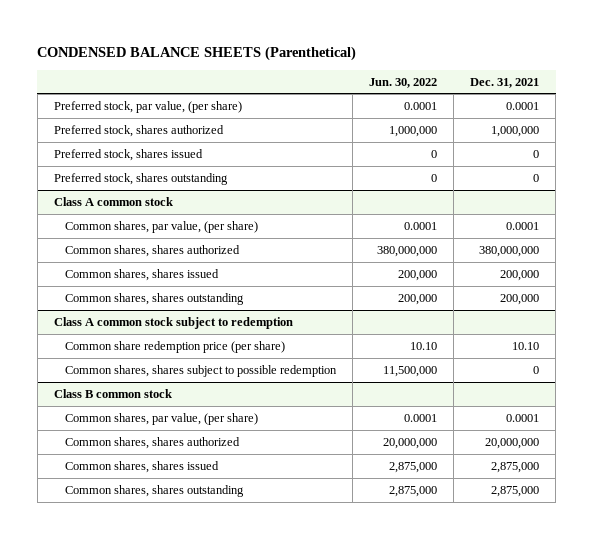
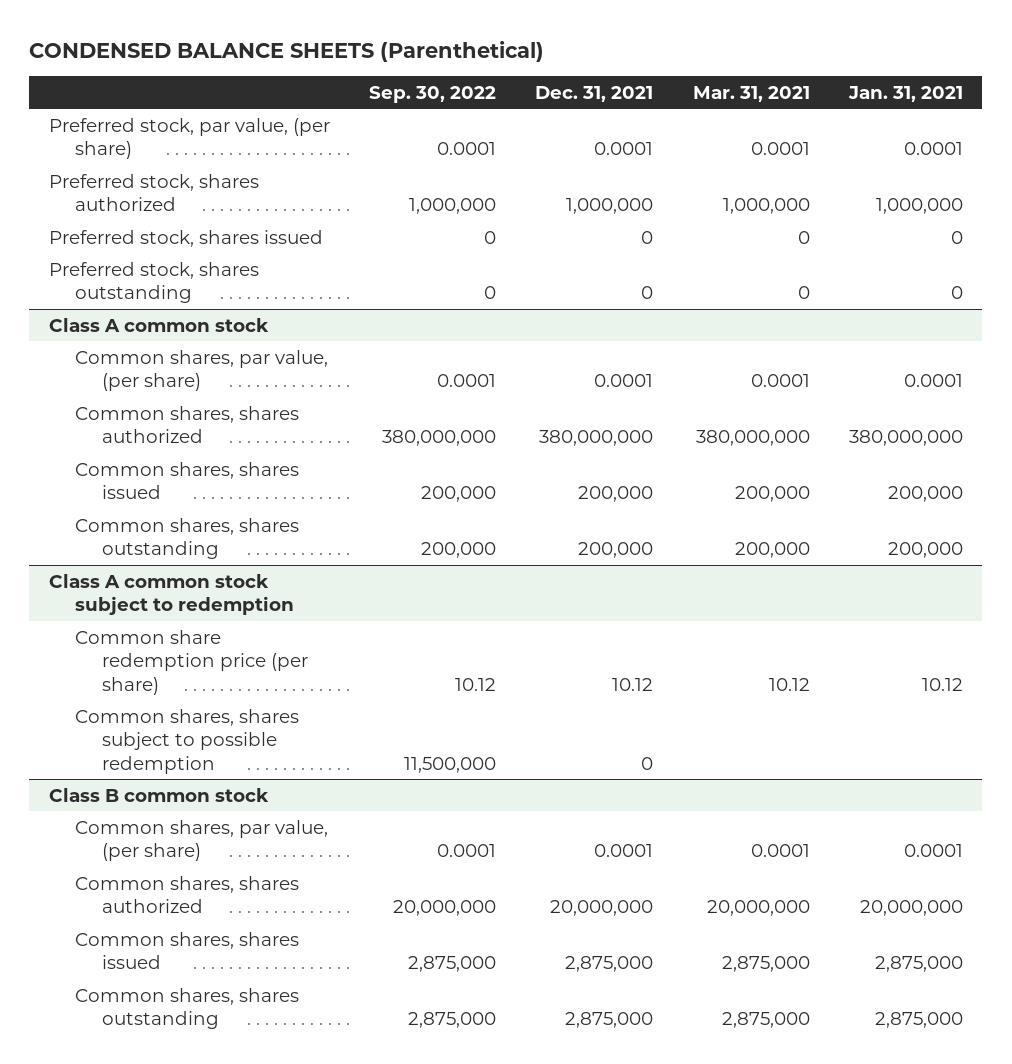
[368,77,437,88] Jun. 30, 2022 -> none
none -> [369,85,497,103] Sep. 30, 2022
none -> [692,85,810,102] Mar. 31, 2021
none -> [847,85,963,102] Jan. 31, 2021
[512,341,540,350] 10.10 -> [612,677,654,691] 10.12

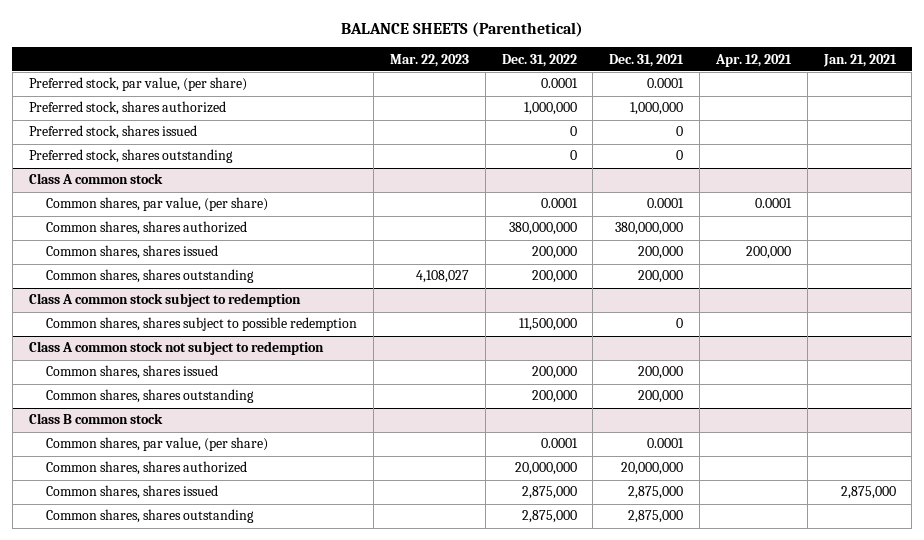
[29,40,545,62] CONDENSED BALANCE SHEETS (Parenthetical) -> [341,21,584,37] BALANCE SHEETS (Parenthetical)
[369,85,497,103] Sep. 30, 2022 -> none
[692,85,810,102] Mar. 31, 2021 -> none
[847,85,963,102] Jan. 31, 2021 -> none
none -> [389,53,469,67] Mar. 22, 2023
none -> [501,53,577,67] Dec. 31, 2022
none -> [714,53,792,67] Apr. 12, 2021
none -> [822,53,897,67] Jan. 21, 2021
[75,629,308,695] Common share redemption price (per share) -> none
none -> [28,341,324,356] Class A common stock not subject to redemption
none -> [46,365,219,380] Common shares, shares issued
none -> [46,389,255,404] Common shares, shares outstanding

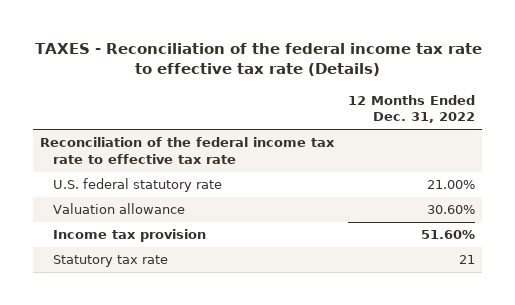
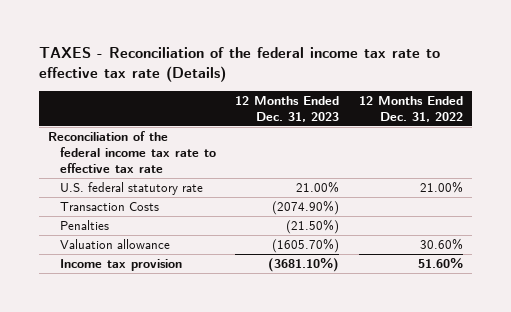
none -> [235,95,340,122] 12 Months Ended Dec. 31, 2023
none -> [60,202,160,212] Transaction Costs
none -> [60,220,110,231] Penalties
[52,255,168,268] Statutory tax rate -> none

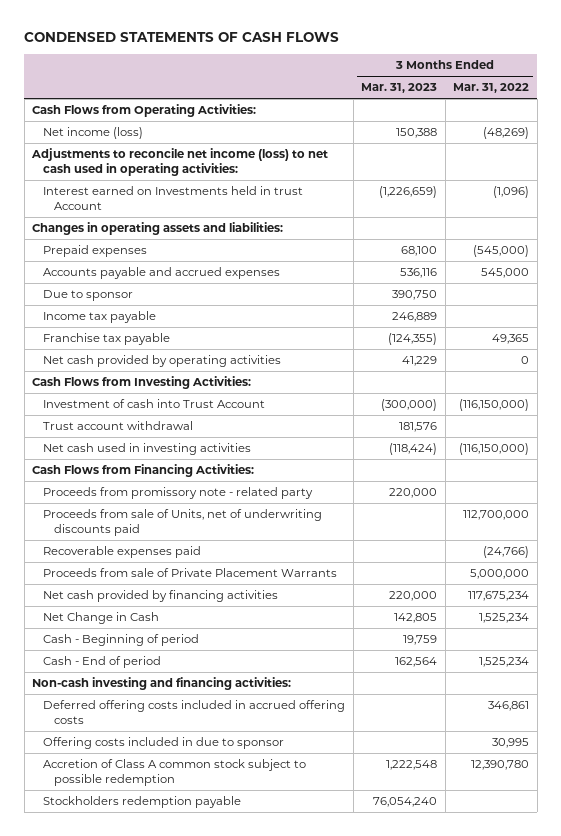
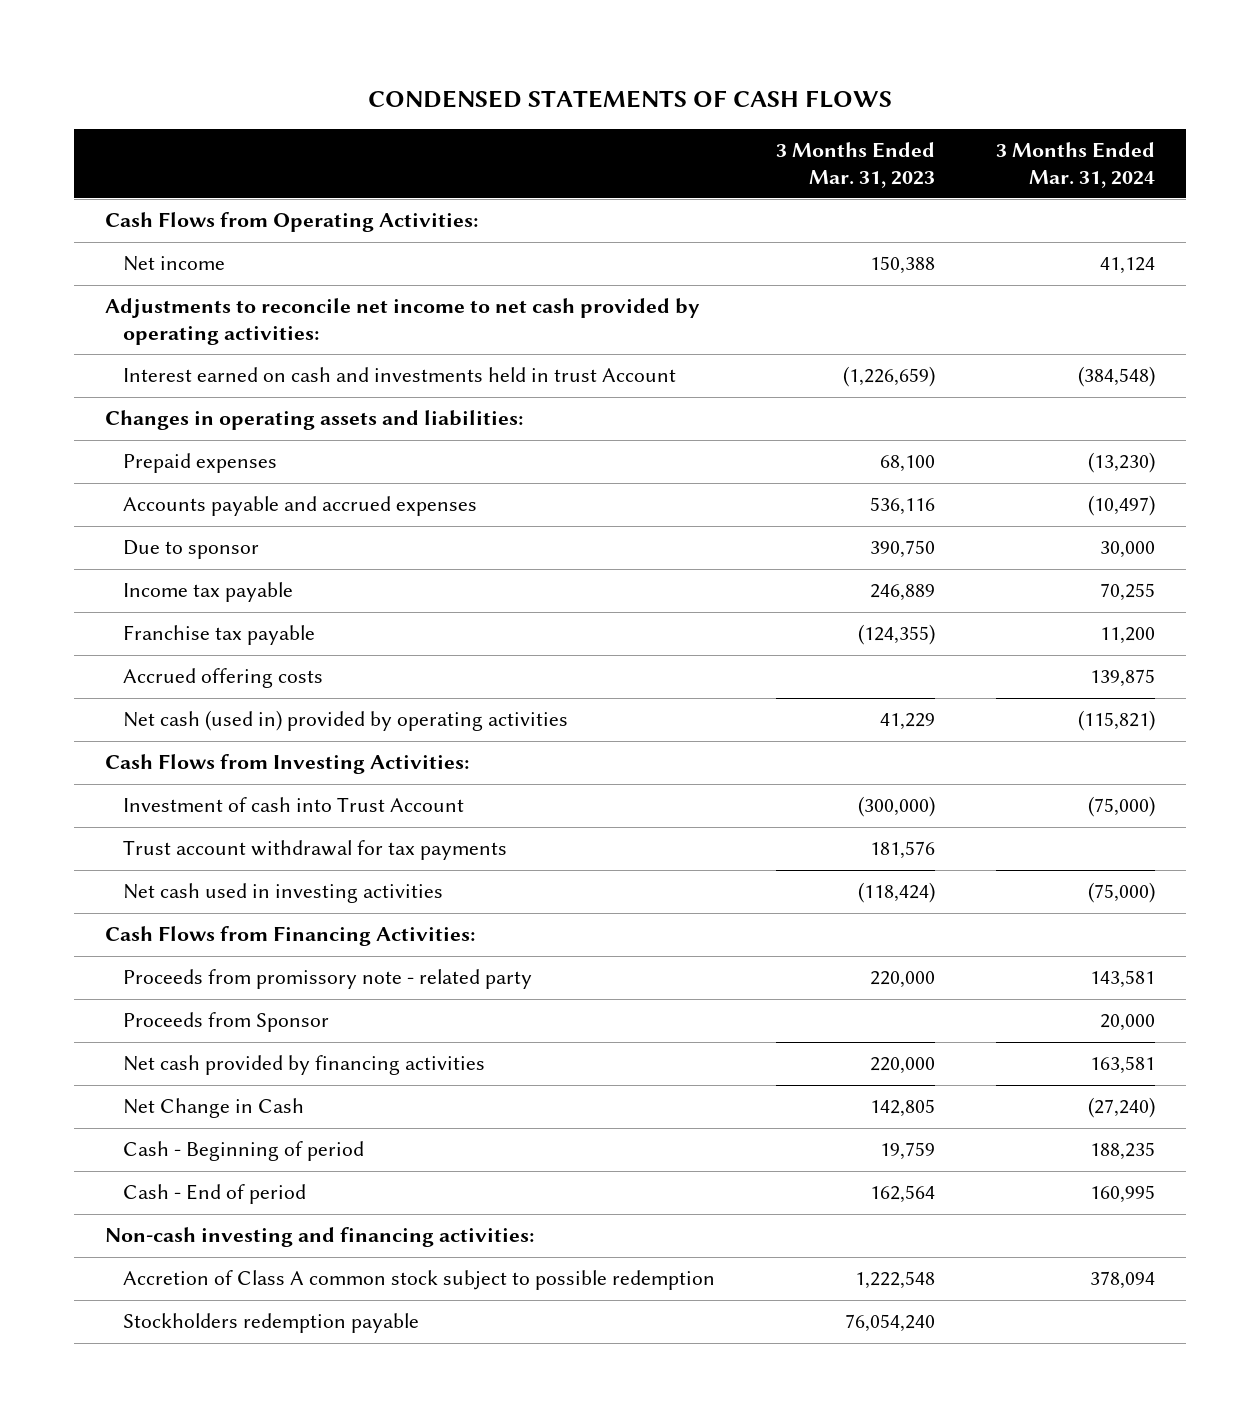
[453,83,530,94] Mar. 31, 2022 -> none
none -> [996,142,1156,188] 3 Months Ended Mar. 31, 2024
[43,127,144,140] Net income (loss) -> [122,256,225,272] Net income
[31,148,329,176] Adjustments to reconcile net income (loss) to net cash used in operating activities: -> [104,298,700,345] Adjustments to reconcile net income to net cash provided by operating activities:
[43,186,304,210] Interest earned on Investments held in trust Account -> [122,367,676,383] Interest earned on cash and investments held in trust Account
none -> [122,668,323,689] Accrued offering costs
[43,355,282,368] Net cash provided by operating activities -> [122,710,568,732] Net cash (used in) provided by operating activities
[43,421,194,431] Trust account withdrawal -> [122,840,507,861] Trust account withdrawal for tax payments
[43,509,323,536] Proceeds from sale of Units, net of underwriting discounts paid -> none
[43,546,202,559] Recoverable expenses paid -> none
[43,568,338,578] Proceeds from sale of Private Placement Warrants -> none
none -> [122,1012,329,1033] Proceeds from Sponsor
[43,700,346,724] Deferred offering costs included in accrued offering costs -> none
[43,737,285,750] Offering costs included in due to sponsor -> none

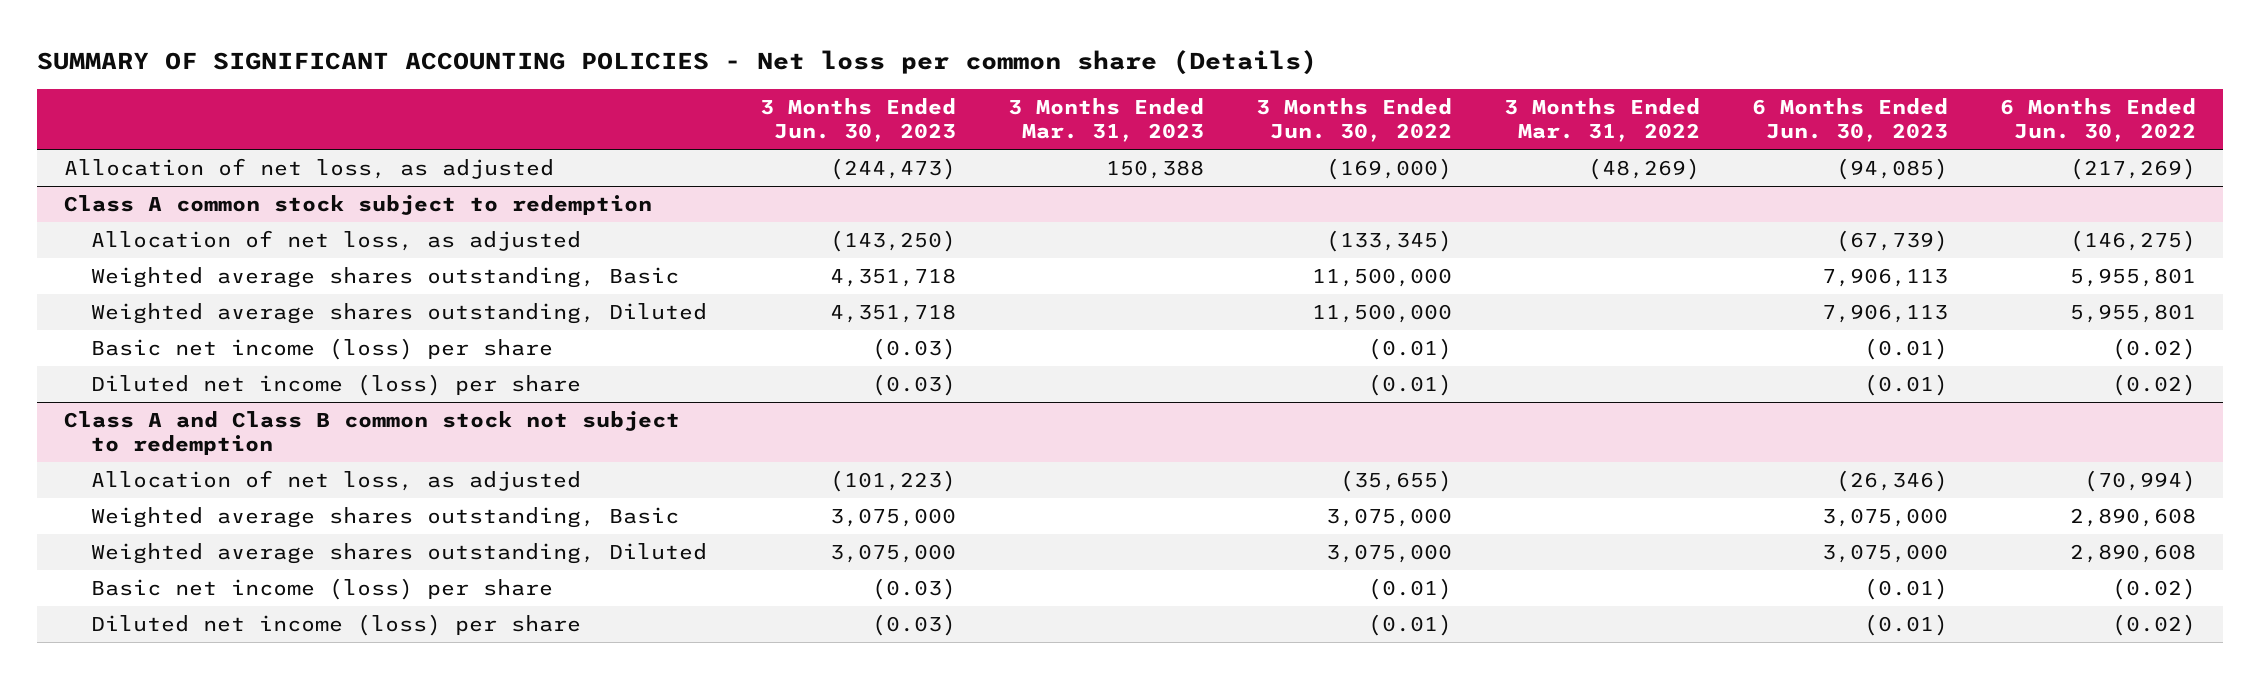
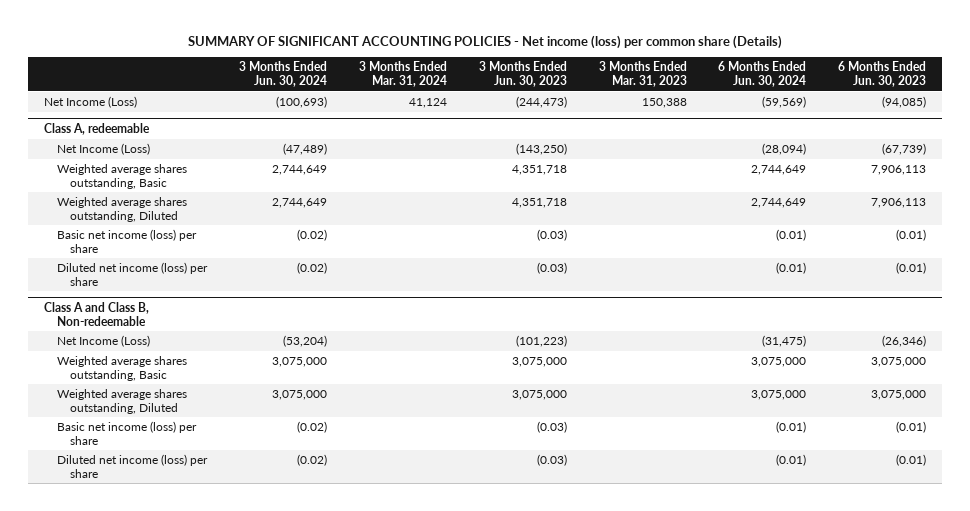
[37,49,1318,75] SUMMARY OF SIGNIFICANT ACCOUNTING POLICIES - Net loss per common share (Details) -> [188,34,783,49] SUMMARY OF SIGNIFICANT ACCOUNTING POLICIES - Net income (loss) per common share (Details)
[1255,97,1452,143] 3 Months Ended Jun. 30, 2022 -> none
[1504,97,1701,143] 3 Months Ended Mar. 31, 2022 -> none
[2000,97,2197,143] 6 Months Ended Jun. 30, 2022 -> none
none -> [238,61,327,87] 3 Months Ended Jun. 30, 2024
none -> [358,61,447,87] 3 Months Ended Mar. 31, 2024
none -> [718,61,807,87] 6 Months Ended Jun. 30, 2024
[63,158,554,180] Allocation of net loss, as adjusted -> [43,95,137,108] Net Income (Loss)
[63,195,652,216] Class A common stock subject to redemption -> [43,122,150,135] Class A, redeemable
[91,230,582,252] Allocation of net loss, as adjusted -> [56,142,150,155] Net Income (Loss)
[63,411,680,456] Class A and Class B common stock not subject to redemption -> [43,301,149,326] Class A and Class B, Non-redeemable
[91,470,582,492] Allocation of net loss, as adjusted -> [56,334,150,347] Net Income (Loss)

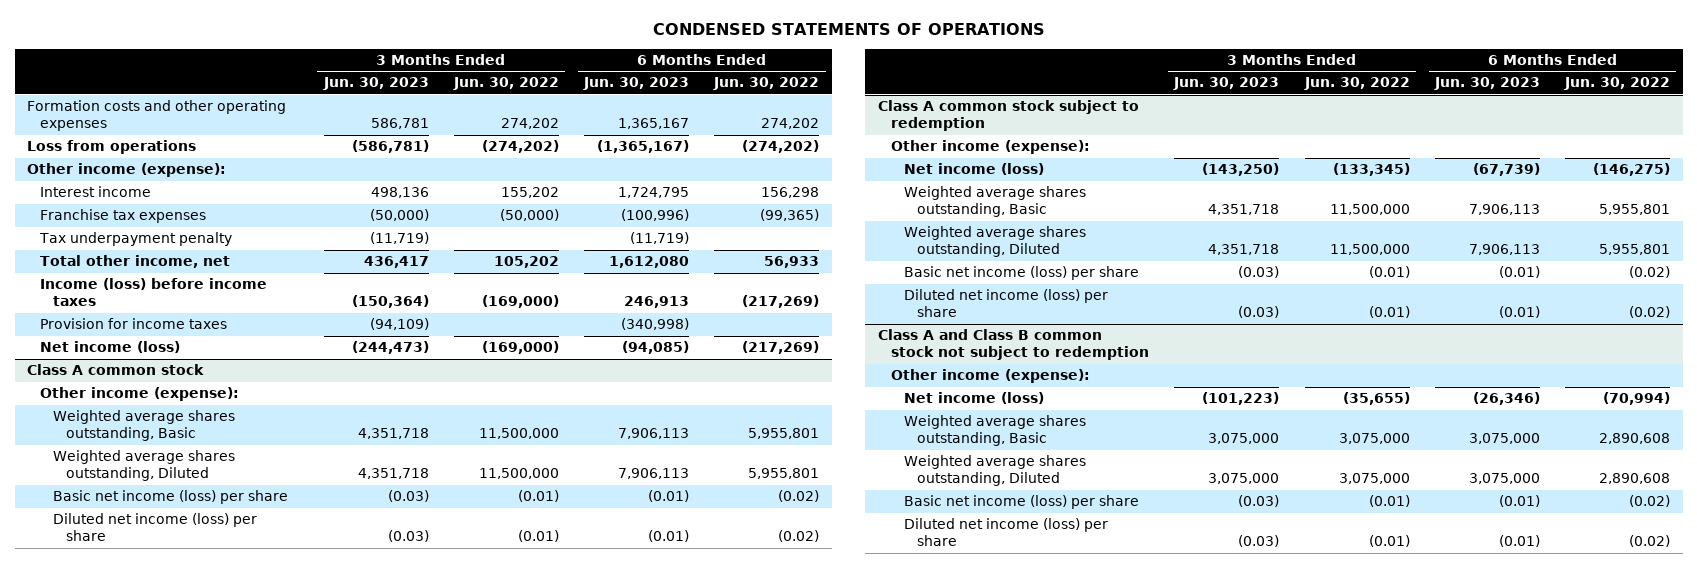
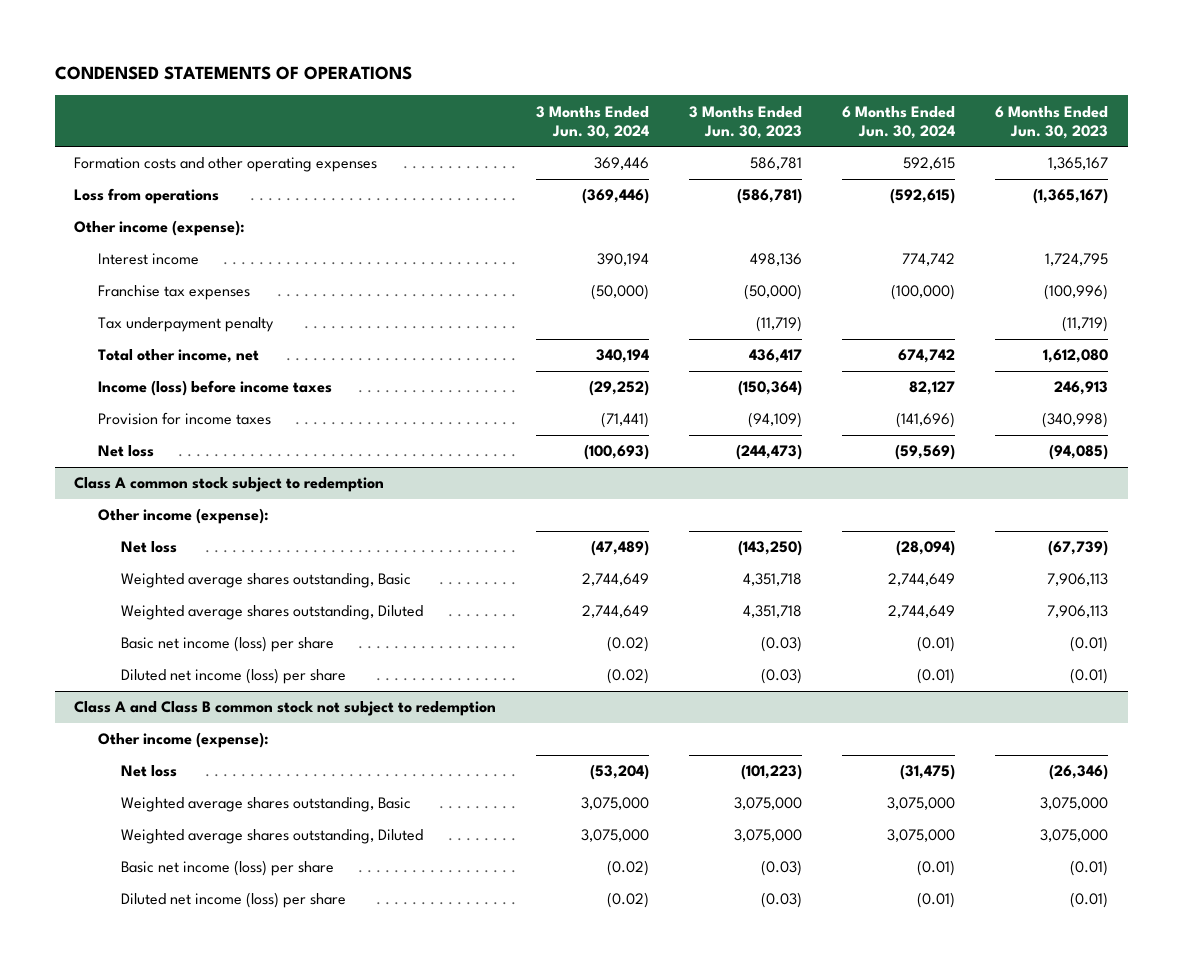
[452,77,559,91] Jun. 30, 2022 -> none
[713,77,820,91] Jun. 30, 2022 -> none
none -> [536,105,650,139] 3 Months Ended Jun. 30, 2024
none -> [841,105,955,139] 6 Months Ended Jun. 30, 2024
[27,364,205,376] Class A common stock -> none
[40,387,240,402] Other income (expense): -> none
[53,410,236,442] Weighted average shares outstanding, Basic -> none
[53,450,236,482] Weighted average shares outstanding, Diluted -> none
[53,490,289,505] Basic net income (loss) per share -> none
[53,513,258,542] Diluted net income (loss) per share -> none
[40,341,181,354] Net income (loss) -> [97,445,154,458] Net loss
[904,163,1045,176] Net income (loss) -> [121,541,178,554] Net loss
[904,392,1045,405] Net income (loss) -> [121,765,178,778] Net loss

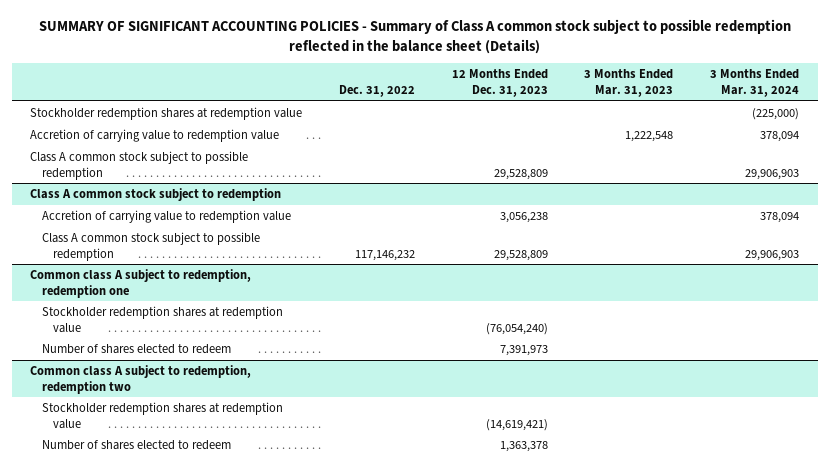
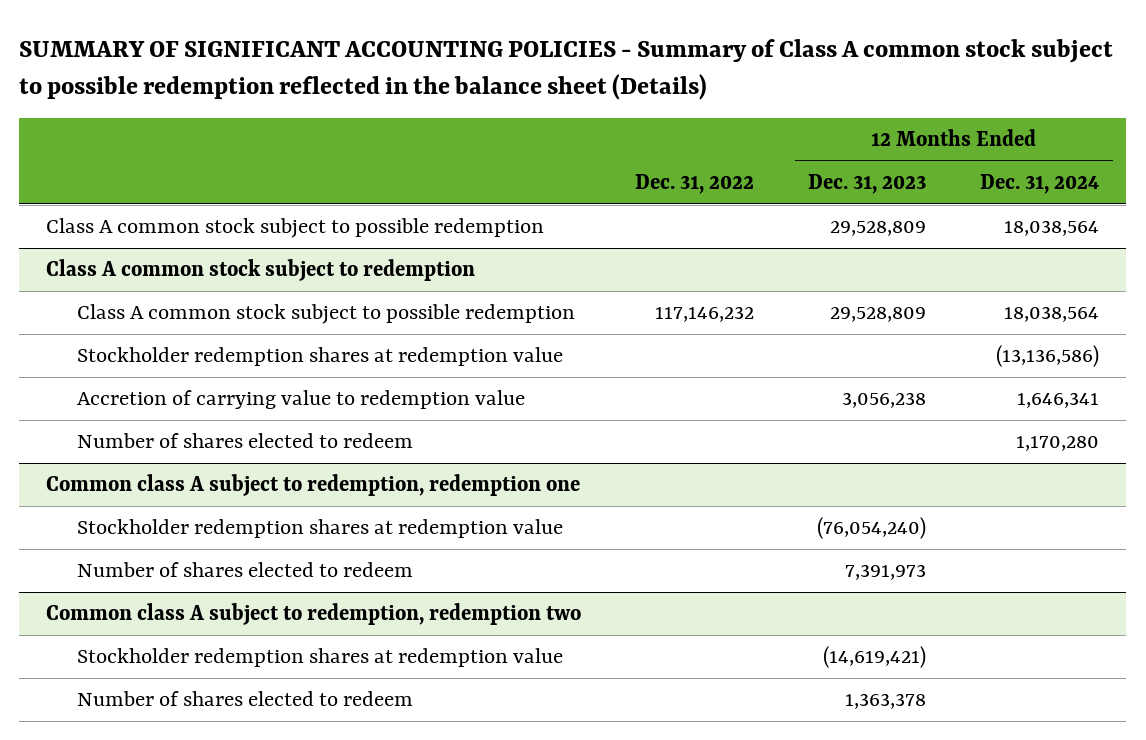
[584,69,674,97] 3 Months Ended Mar. 31, 2023 -> none
[710,69,800,97] 3 Months Ended Mar. 31, 2024 -> none
none -> [980,174,1100,195] Dec. 31, 2024
[30,107,303,121] Stockholder redemption shares at redemption value -> none
[30,129,280,143] Accretion of carrying value to redemption value -> none
none -> [76,347,563,367] Stockholder redemption shares at redemption value
[41,210,291,224] Accretion of carrying value to redemption value -> [76,390,525,410] Accretion of carrying value to redemption value
none -> [76,433,413,449] Number of shares elected to redeem

